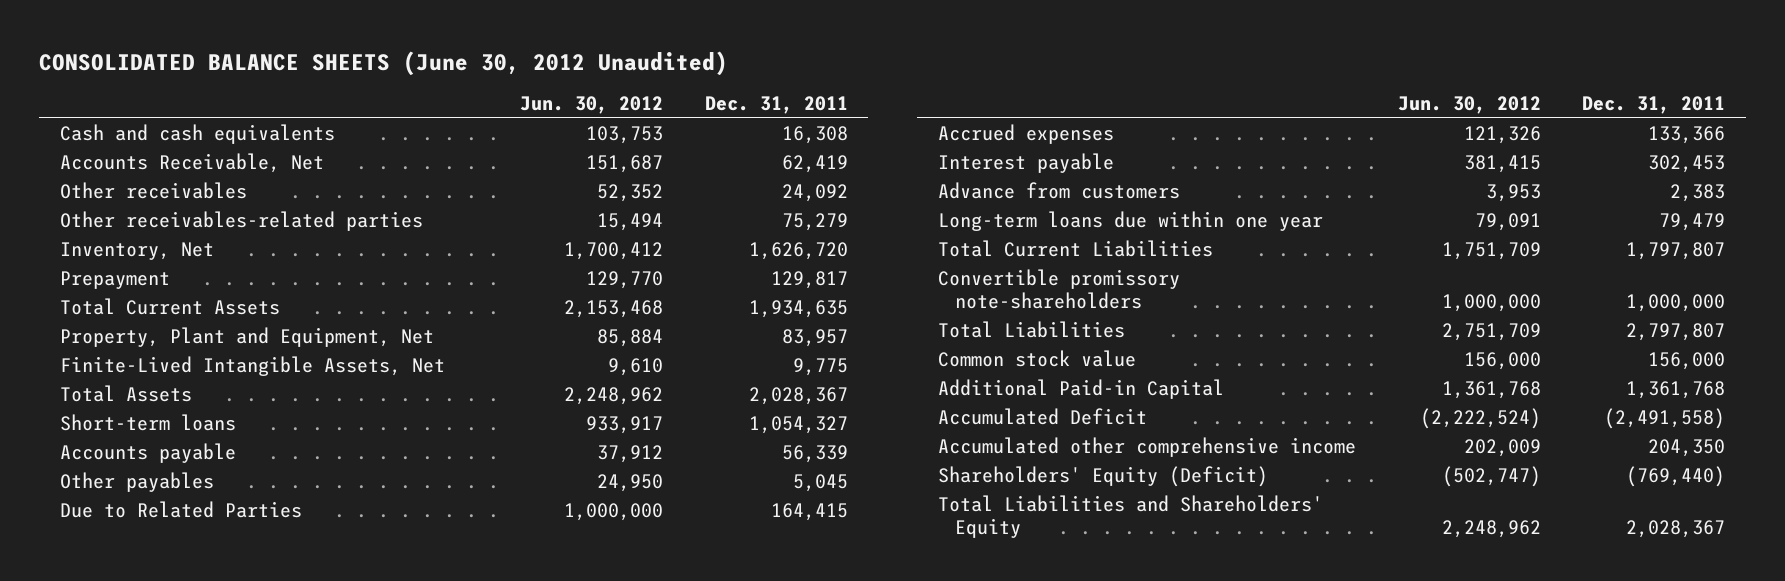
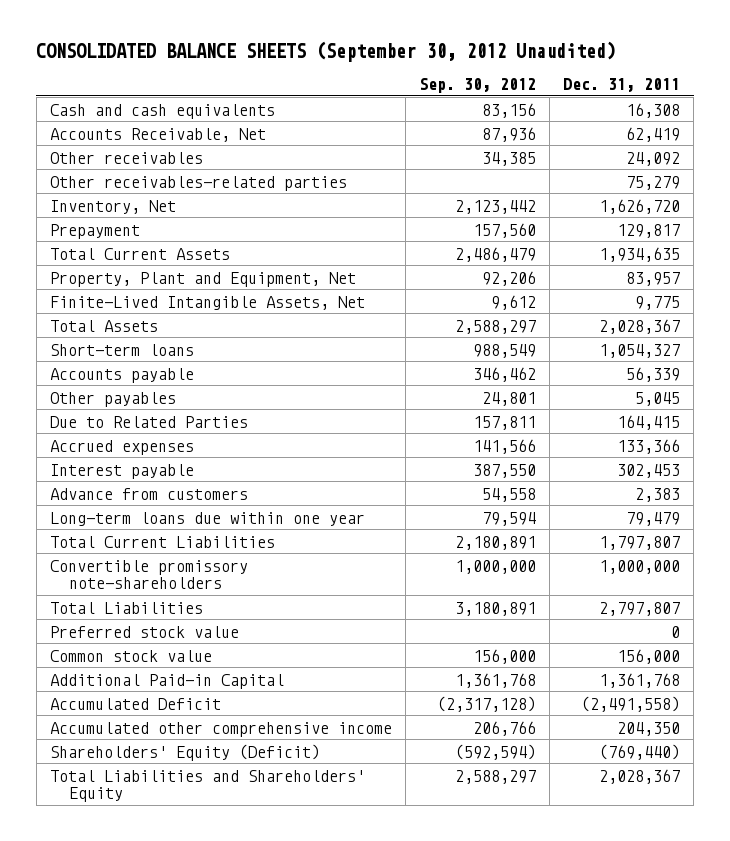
[39,50,729,76] CONSOLIDATED BALANCE SHEETS (June 30, 2012 Unaudited) -> [36,40,617,62] CONSOLIDATED BALANCE SHEETS (September 30, 2012 Unaudited)
[519,96,663,115] Jun. 30, 2012 -> none
none -> [418,77,536,93] Sep. 30, 2012
none -> [49,625,239,638] Preferred stock value

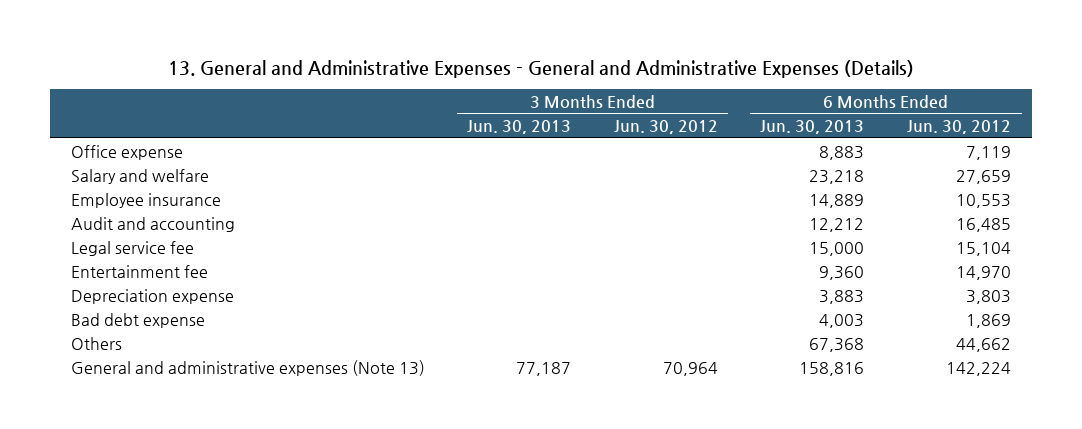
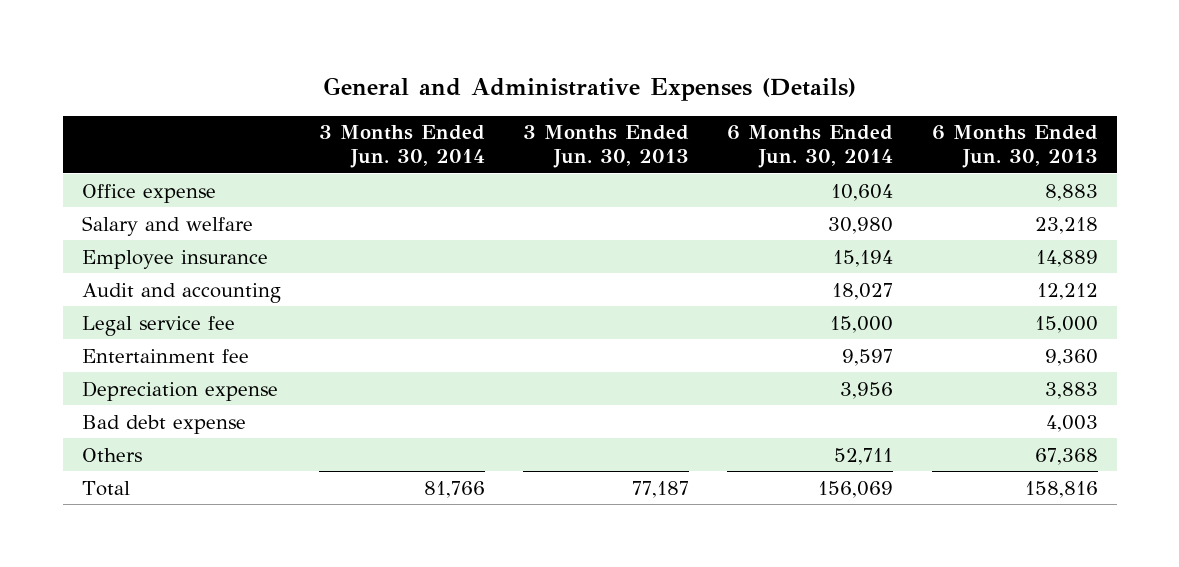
[167,59,914,78] 13. General and Administrative Expenses - General and Administrative Expenses (Details) -> [322,76,856,101] General and Administrative Expenses (Details)
[613,119,718,134] Jun. 30, 2012 -> none
[906,119,1011,134] Jun. 30, 2012 -> none
none -> [318,125,485,169] 3 Months Ended Jun. 30, 2014
none -> [727,125,894,169] 6 Months Ended Jun. 30, 2014
[70,359,425,376] General and administrative expenses (Note 13) -> [81,480,130,496] Total

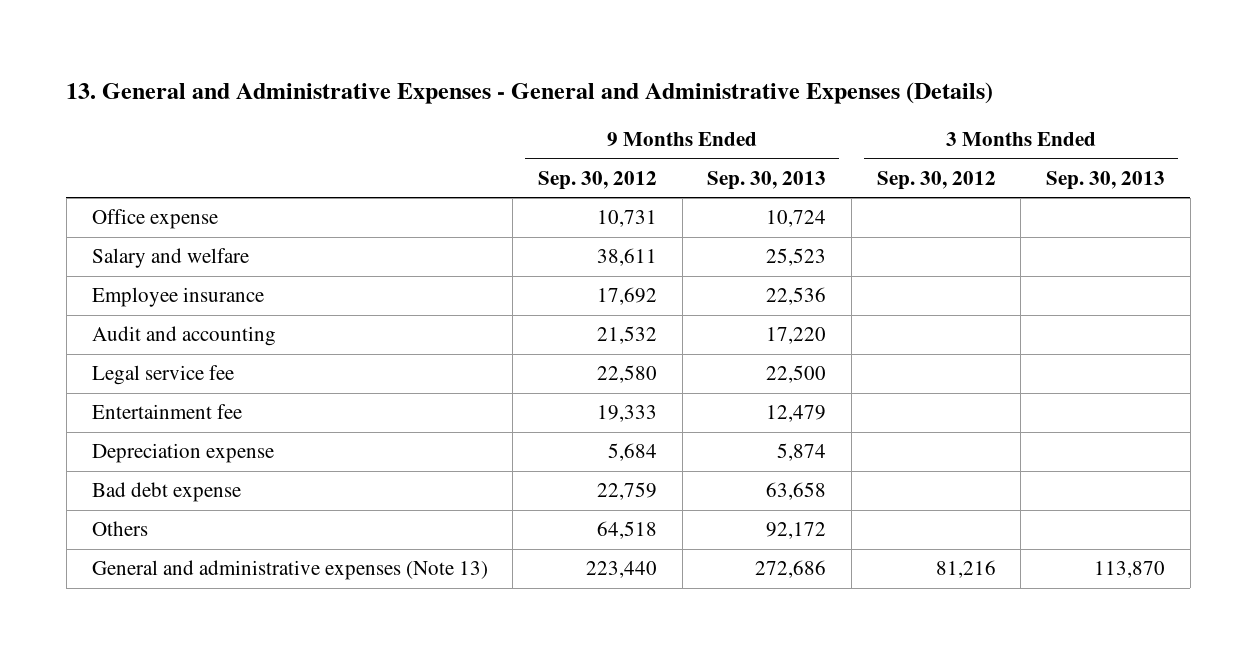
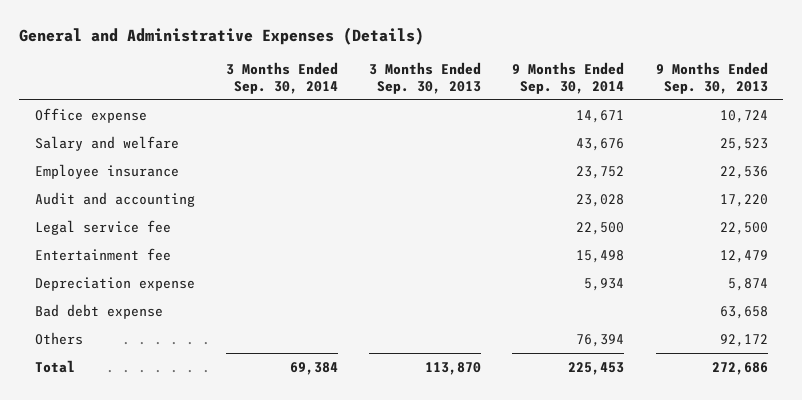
[66,81,994,104] 13. General and Administrative Expenses - General and Administrative Expenses (Details) -> [19,27,425,46] General and Administrative Expenses (Details)
[537,170,657,190] Sep. 30, 2012 -> none
[876,170,996,190] Sep. 30, 2012 -> none
none -> [226,62,339,95] 3 Months Ended Sep. 30, 2014
none -> [512,62,625,95] 9 Months Ended Sep. 30, 2014
[91,560,488,581] General and administrative expenses (Note 13) -> [34,359,75,373] Total

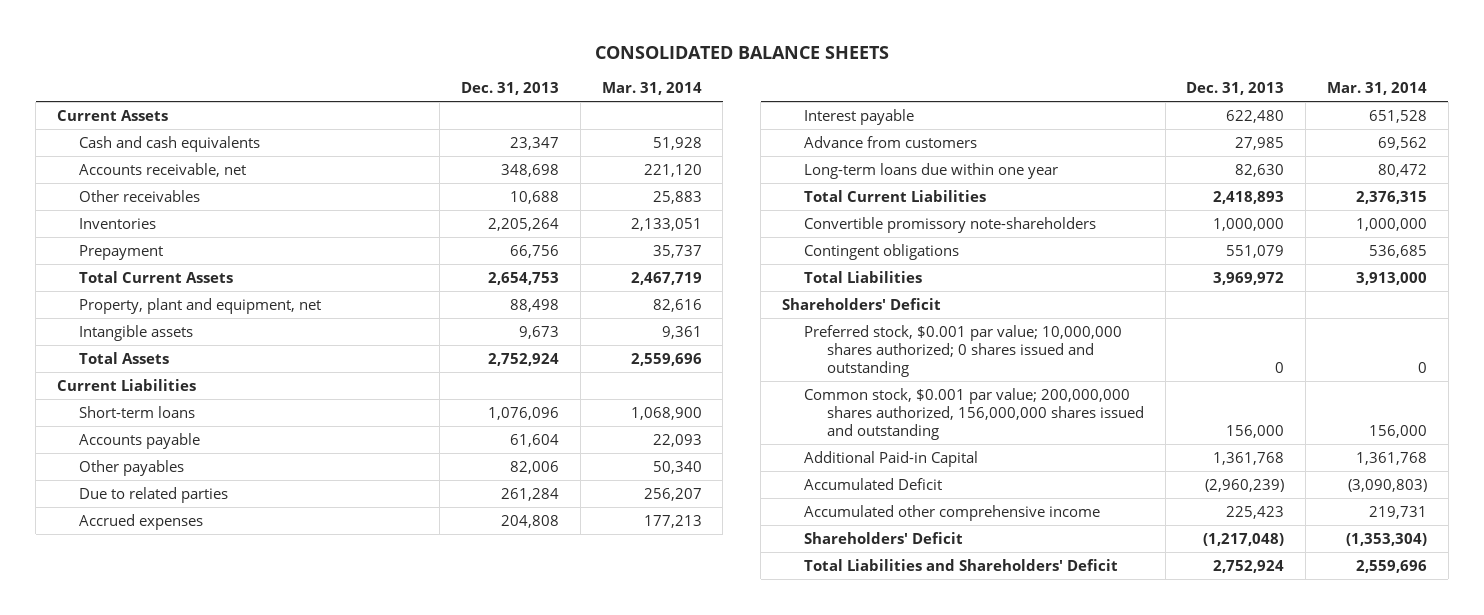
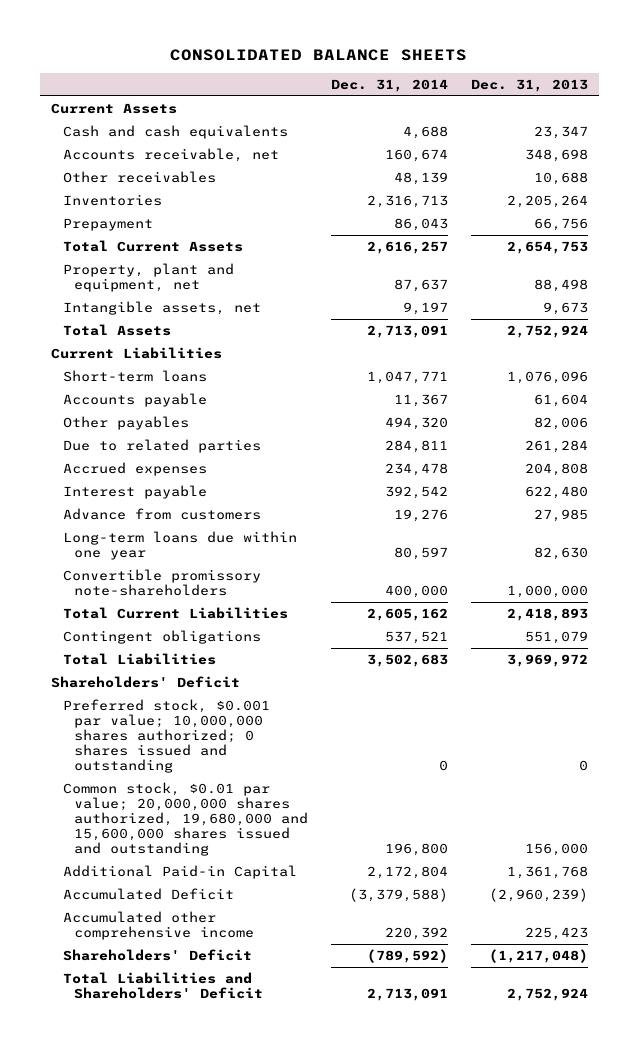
[601,82,702,96] Mar. 31, 2014 -> none
none -> [331,78,449,92] Dec. 31, 2014
[79,324,194,341] Intangible assets -> [62,300,261,315] Intangible assets, net
[804,189,987,202] Total Current Liabilities -> [62,606,288,619] Total Current Liabilities
[804,387,1144,440] Common stock, $0.001 par value; 200,000,000 shares authorized, 156,000,000 shares issued and outstanding -> [62,781,309,857] Common stock, $0.01 par value; 20,000,000 shares authorized, 19,680,000 and 15,600,000 shares issued and outstanding

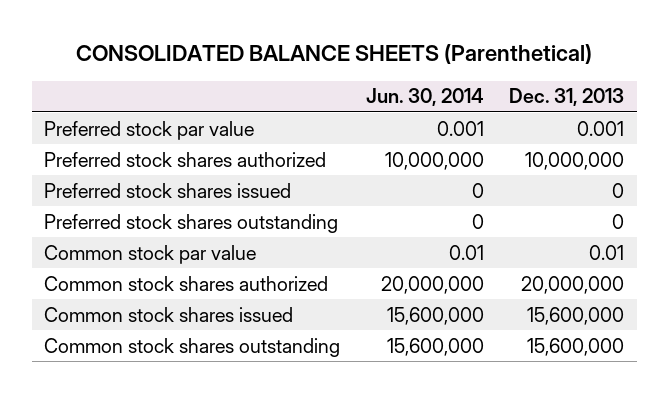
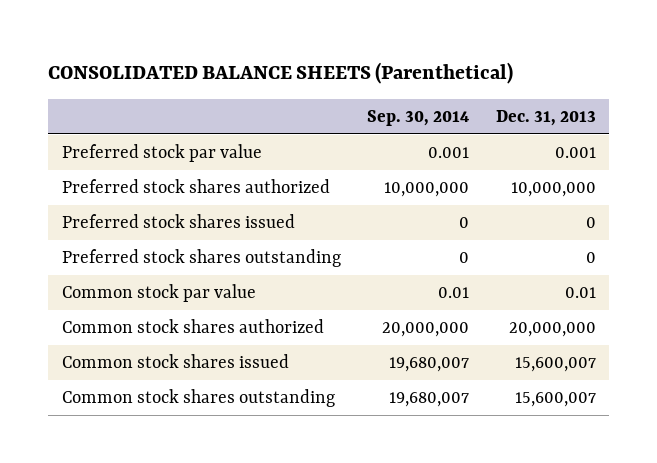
[365,88,484,107] Jun. 30, 2014 -> none
none -> [367,110,470,127] Sep. 30, 2014
[527,306,625,325] 15,600,000 -> [514,357,596,373] 15,600,007
[527,337,625,356] 15,600,000 -> [514,392,596,408] 15,600,007

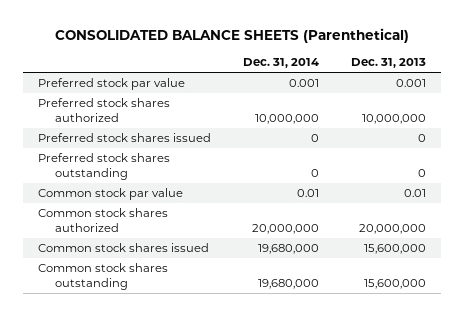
[367,110,470,127] Sep. 30, 2014 -> none
none -> [242,58,319,69] Dec. 31, 2014
[514,357,596,373] 15,600,007 -> [363,244,426,255] 15,600,000
[514,392,596,408] 15,600,007 -> [363,278,426,289] 15,600,000

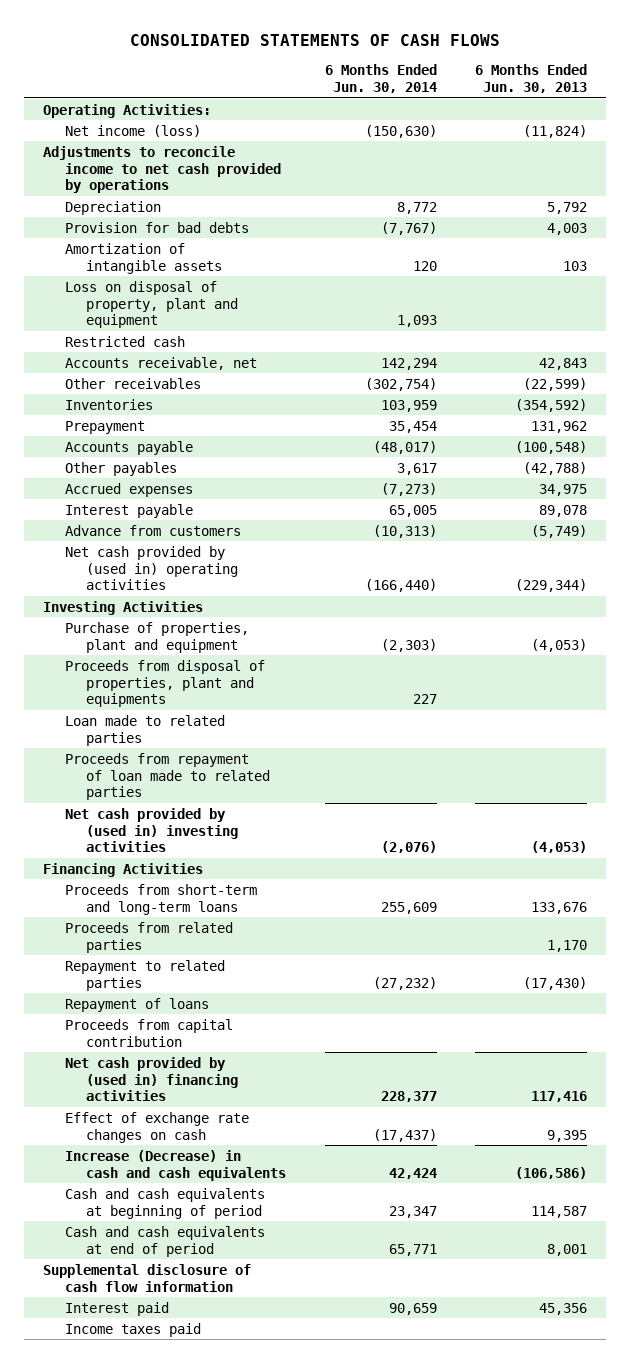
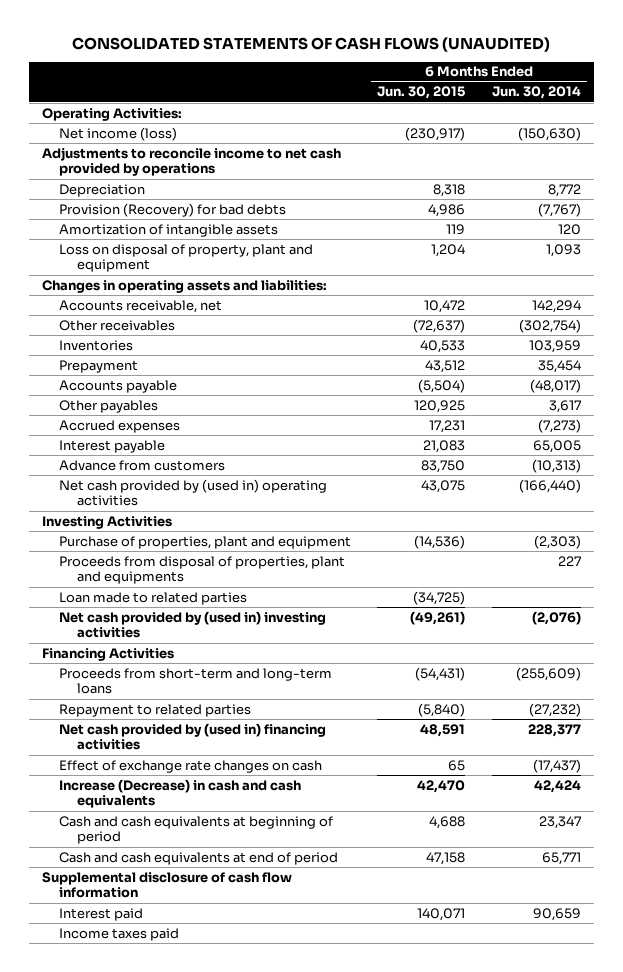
[130,33,501,46] CONSOLIDATED STATEMENTS OF CASH FLOWS -> [72,36,551,52] CONSOLIDATED STATEMENTS OF CASH FLOWS (UNAUDITED)
[475,64,588,94] 6 Months Ended Jun. 30, 2013 -> none
none -> [377,86,466,100] Jun. 30, 2015
[64,221,249,233] Provision for bad debts -> [59,202,287,217] Provision (Recovery) for bad debts
[64,335,185,347] Restricted cash -> none
none -> [41,279,327,293] Changes in operating assets and liabilities:
[64,752,271,801] Proceeds from repayment of loan made to related parties -> none
[64,921,233,953] Proceeds from related parties -> none
[380,901,437,914] 255,609 -> [515,666,581,681] (255,609)
[64,997,209,1012] Repayment of loans -> none
[64,1018,233,1047] Proceeds from capital contribution -> none

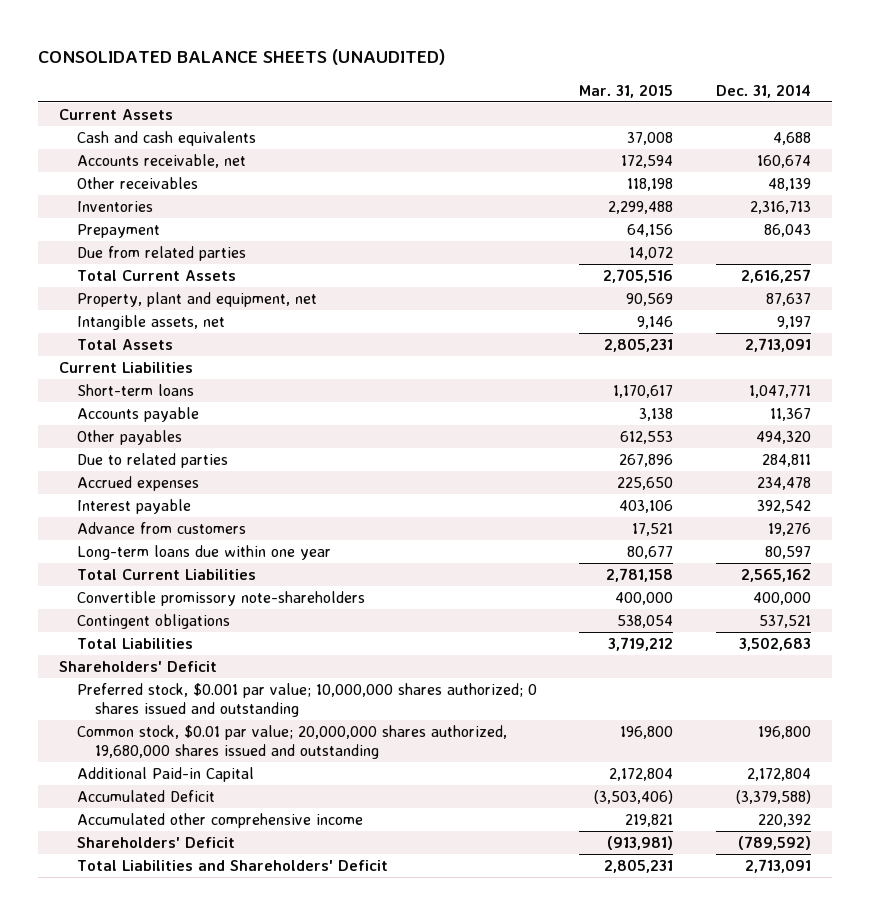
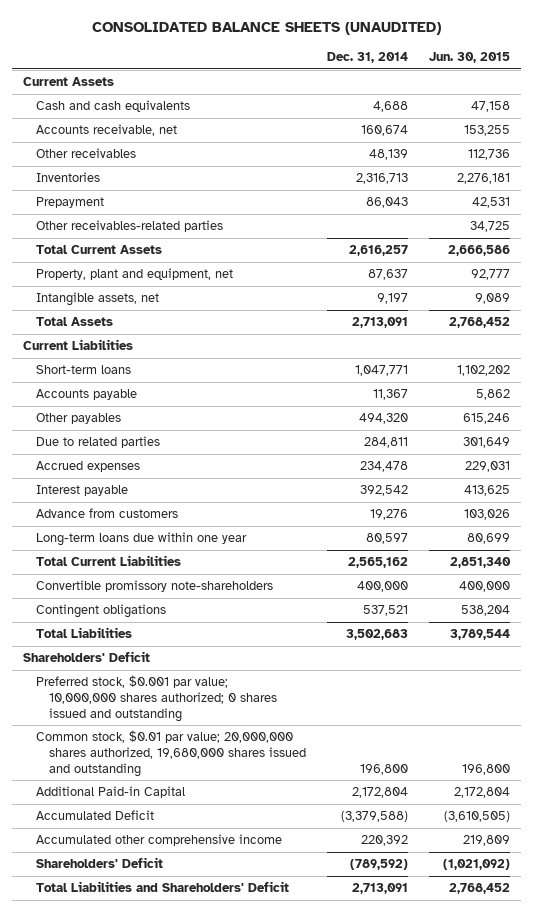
[579,83,674,98] Mar. 31, 2015 -> none
none -> [429,51,511,63] Jun. 30, 2015
[77,246,247,262] Due from related parties -> [35,220,223,233] Other receivables-related parties

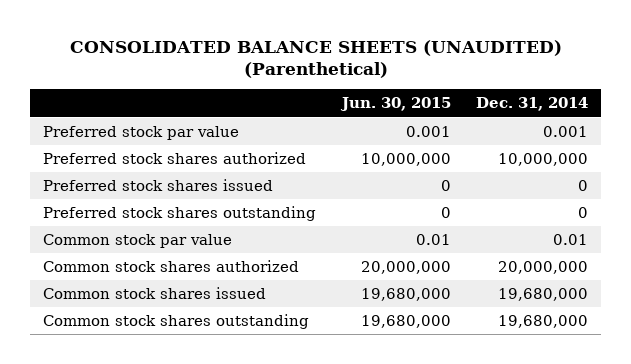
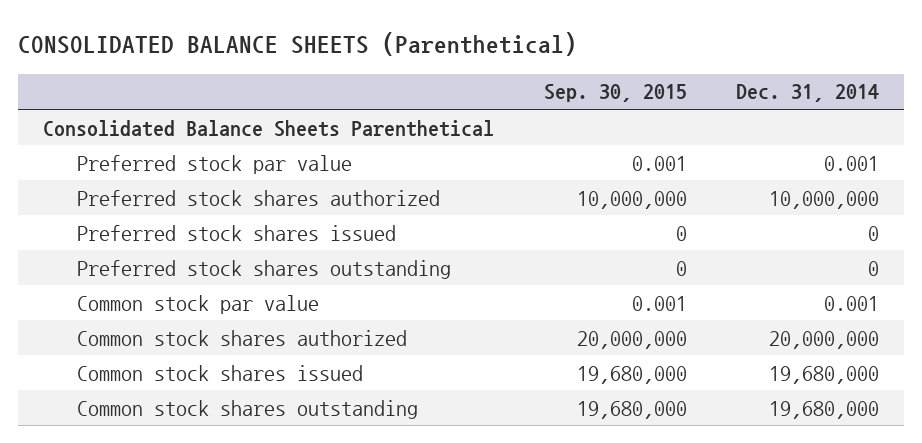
[69,39,562,79] CONSOLIDATED BALANCE SHEETS (UNAUDITED) (Parenthetical) -> [18,31,578,56] CONSOLIDATED BALANCE SHEETS (Parenthetical)
[339,97,451,112] Jun. 30, 2015 -> none
none -> [543,84,687,103] Sep. 30, 2015
none -> [42,119,494,137] Consolidated Balance Sheets Parenthetical
[553,233,589,245] 0.01 -> [824,295,880,311] 0.001

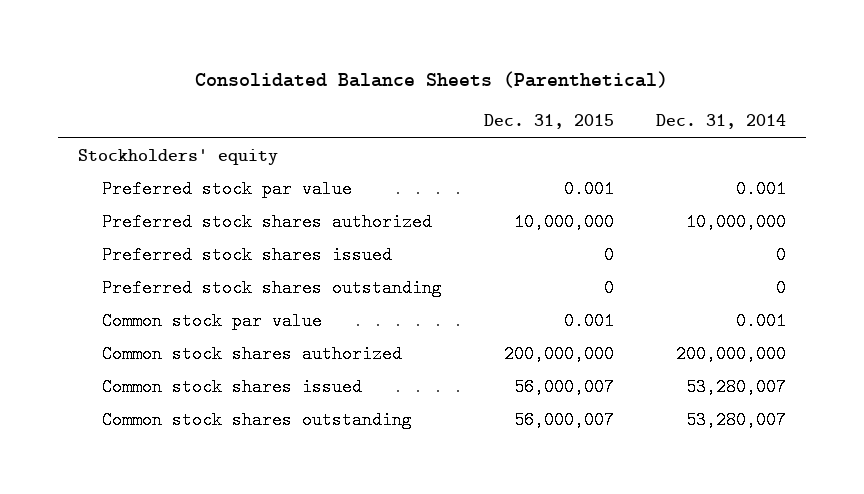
[18,31,578,56] CONSOLIDATED BALANCE SHEETS (Parenthetical) -> [194,70,668,88] Consolidated Balance Sheets (Parenthetical)
[543,84,687,103] Sep. 30, 2015 -> none
none -> [483,114,614,130] Dec. 31, 2015
[42,119,494,137] Consolidated Balance Sheets Parenthetical -> none
none -> [78,149,279,166] Stockholders' equity
[769,330,880,349] 20,000,000 -> [675,345,786,364] 200,000,000
[769,365,880,384] 19,680,000 -> [685,378,786,397] 53,280,007
[769,400,880,419] 19,680,000 -> [685,411,786,430] 53,280,007

